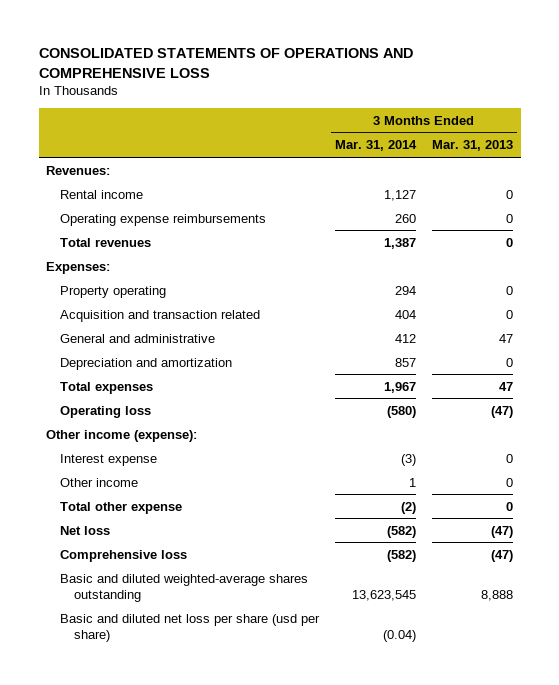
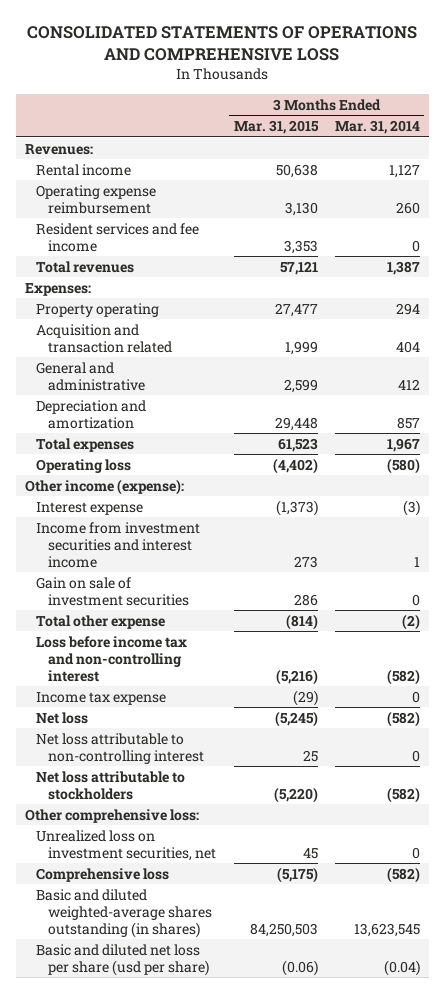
[431,140,513,152] Mar. 31, 2013 -> none
none -> [233,119,319,134] Mar. 31, 2015
[60,213,267,226] Operating expense reimbursements -> [36,184,157,214] Operating expense reimbursement
none -> [36,222,200,252] Resident services and fee income
[60,477,139,487] Other income -> [36,521,201,568] Income from investment securities and interest income
none -> [36,576,190,606] Gain on sale of investment securities
none -> [36,635,188,682] Loss before income tax and non-controlling interest
none -> [36,691,167,705] Income tax expense
none -> [36,732,205,764] Net loss attributable to non-controlling interest
none -> [36,770,186,800] Net loss attributable to stockholders
none -> [24,808,199,823] Other comprehensive loss:
none -> [36,829,217,861] Unrealized loss on investment securities, net
[60,573,309,602] Basic and diluted weighted-average shares outstanding -> [36,888,213,938] Basic and diluted weighted-average shares outstanding (in shares)

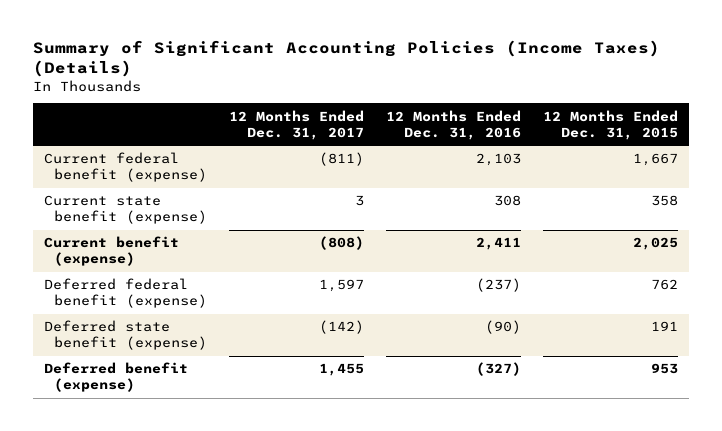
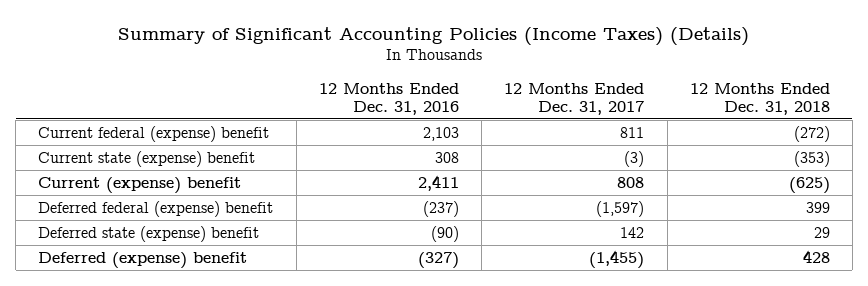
[543,109,679,140] 12 Months Ended Dec. 31, 2015 -> none
none -> [689,82,830,115] 12 Months Ended Dec. 31, 2018
[43,152,208,183] Current federal benefit (expense) -> [38,125,270,142] Current federal (expense) benefit
[319,152,365,167] (811) -> [620,126,645,138] 811
[43,195,208,225] Current state benefit (expense) -> [38,150,256,167] Current state (expense) benefit
[355,195,365,207] 3 -> [624,150,645,167] (3)
[43,236,179,267] Current benefit (expense) -> [38,176,242,194] Current (expense) benefit
[319,236,365,251] (808) -> [617,176,645,188] 808
[43,278,208,309] Deferred federal benefit (expense) -> [38,200,274,217] Deferred federal (expense) benefit
[319,279,365,293] 1,597 -> [596,200,645,217] (1,597)
[43,320,208,351] Deferred state benefit (expense) -> [38,225,260,242] Deferred state (expense) benefit
[319,320,365,335] (142) -> [620,226,645,238] 142
[43,362,188,393] Deferred benefit (expense) -> [38,251,248,269] Deferred (expense) benefit
[319,363,365,377] 1,455 -> [589,249,645,269] (1,455)

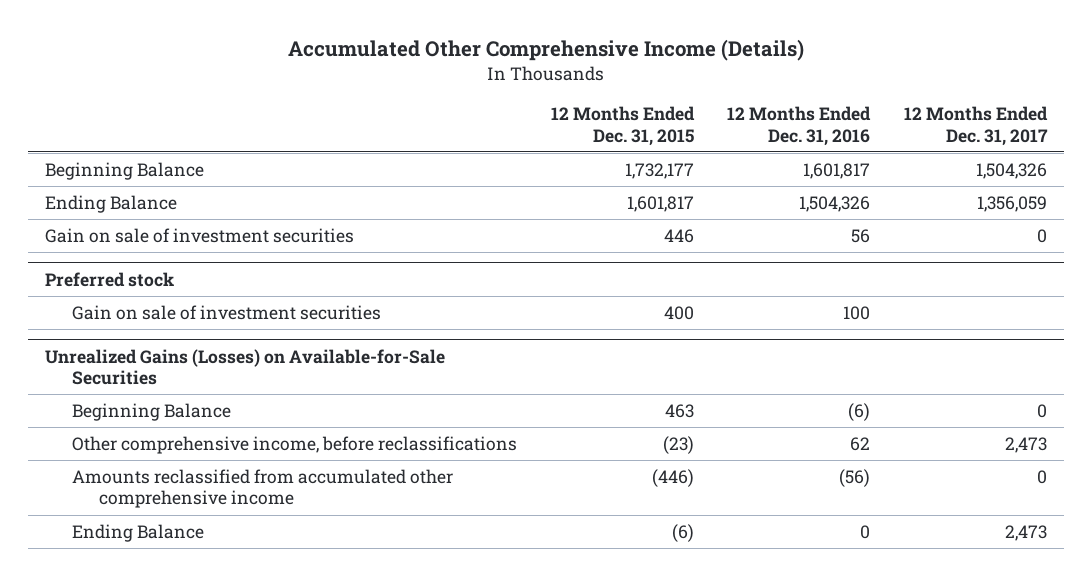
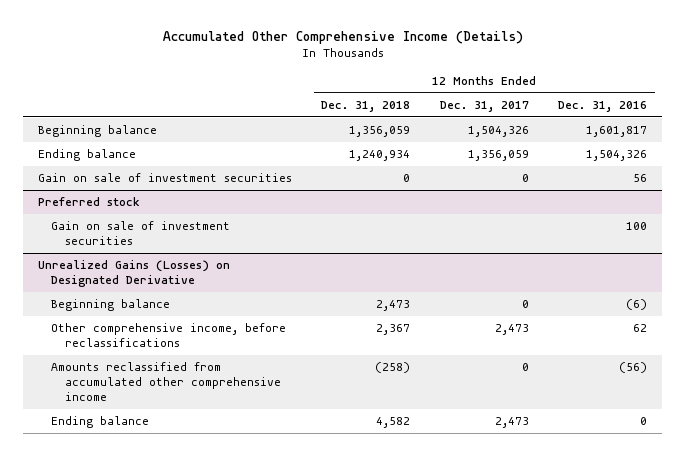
[550,106,695,146] 12 Months Ended Dec. 31, 2015 -> none
none -> [321,100,411,112] Dec. 31, 2018
[45,161,205,180] Beginning Balance -> [37,125,157,138] Beginning balance
[45,194,178,213] Ending Balance -> [37,149,136,162] Ending balance
[45,348,446,386] Unrealized Gains (Losses) on Available-for-Sale Securities -> [37,260,230,288] Unrealized Gains (Losses) on Designated Derivative
[72,402,232,421] Beginning Balance -> [51,299,171,312] Beginning balance
[72,523,205,542] Ending Balance -> [51,416,150,429] Ending balance

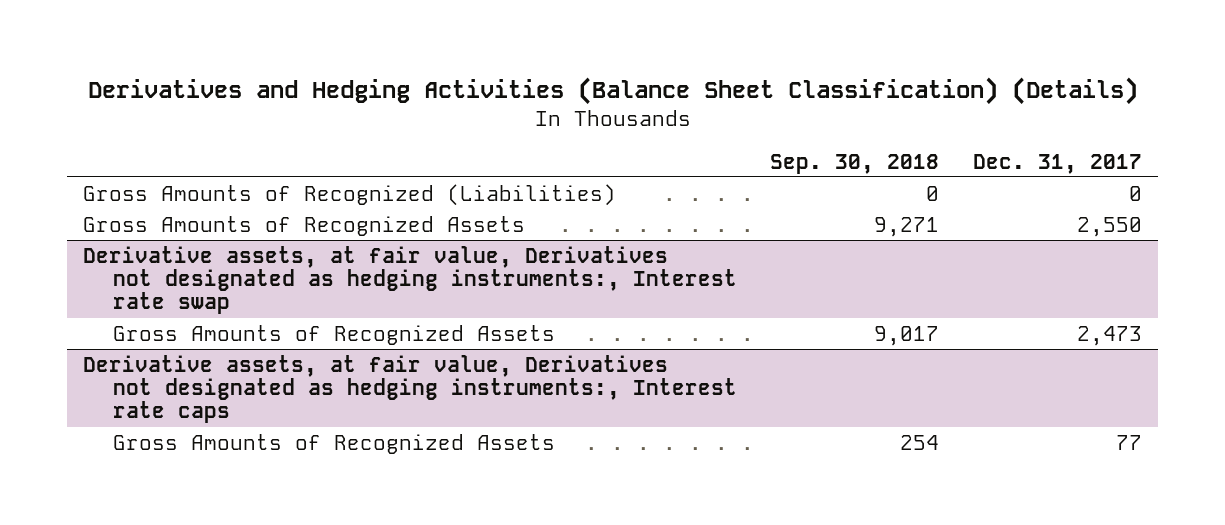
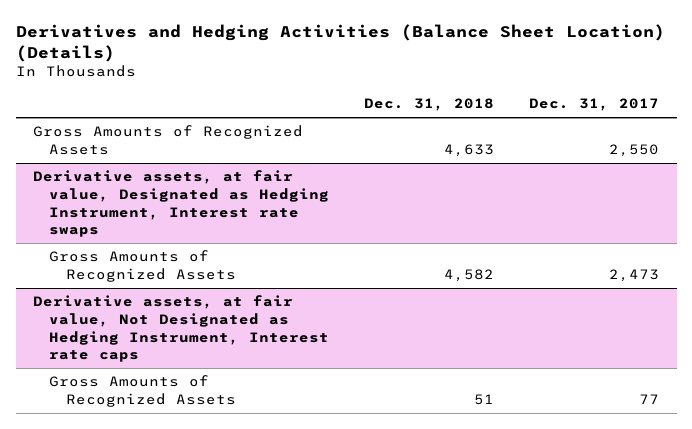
[87,77,1138,106] Derivatives and Hedging Activities (Balance Sheet Classification) (Details) -> [15,23,665,62] Derivatives and Hedging Activities (Balance Sheet Location) (Details)
[770,153,940,174] Sep. 30, 2018 -> none
none -> [364,98,495,112] Dec. 31, 2018
[83,183,617,206] Gross Amounts of Recognized (Liabilities) -> none
[83,245,737,315] Derivative assets, at fair value, Derivatives not designated as hedging instruments:, Interest rate swap -> [33,170,330,238] Derivative assets, at fair value, Designated as Hedging Instrument, Interest rate swaps
[83,354,737,424] Derivative assets, at fair value, Derivatives not designated as hedging instruments:, Interest rate caps -> [33,295,330,363] Derivative assets, at fair value, Not Designated as Hedging Instrument, Interest rate caps

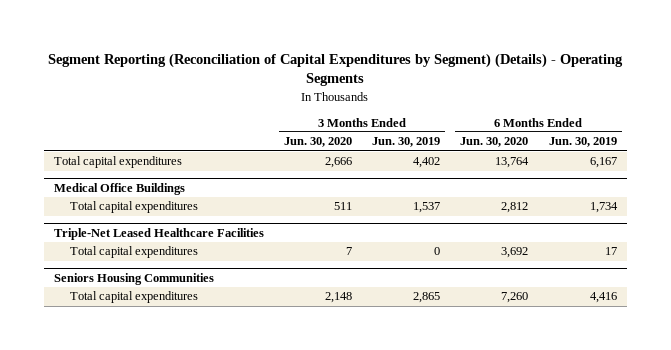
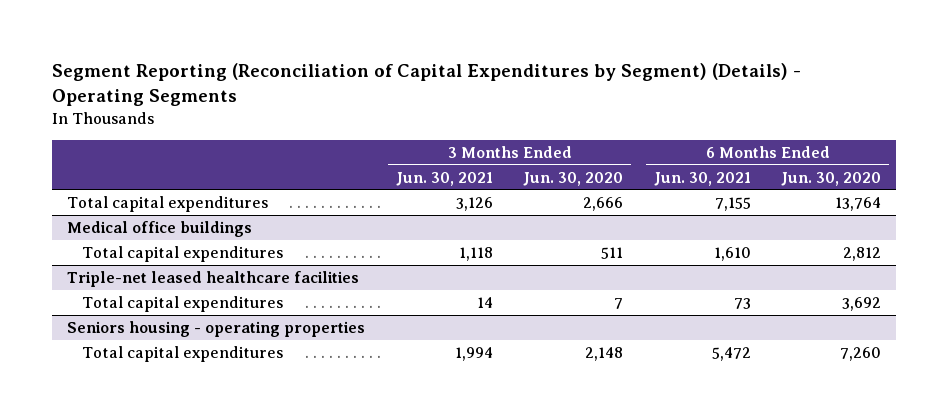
[372,137,441,148] Jun. 30, 2019 -> none
[548,137,617,148] Jun. 30, 2019 -> none
none -> [395,171,493,186] Jun. 30, 2021
none -> [653,171,751,186] Jun. 30, 2021
[54,182,186,195] Medical Office Buildings -> [67,220,253,237] Medical office buildings
[54,227,265,240] Triple-Net Leased Healthcare Facilities -> [67,270,360,287] Triple-net leased healthcare facilities
[54,272,215,285] Seniors Housing Communities -> [67,320,366,337] Seniors housing - operating properties

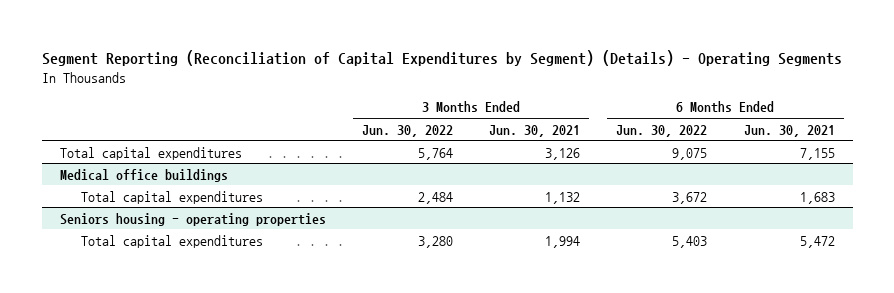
[523,171,624,186] Jun. 30, 2020 -> none
[781,171,882,186] Jun. 30, 2020 -> none
none -> [361,124,453,137] Jun. 30, 2022
none -> [616,124,708,137] Jun. 30, 2022
[67,270,360,287] Triple-net leased healthcare facilities -> none
[81,295,283,312] Total capital expenditures -> none
[458,246,493,261] 1,118 -> [545,191,581,204] 1,132
[713,246,751,261] 1,610 -> [799,191,835,204] 1,683

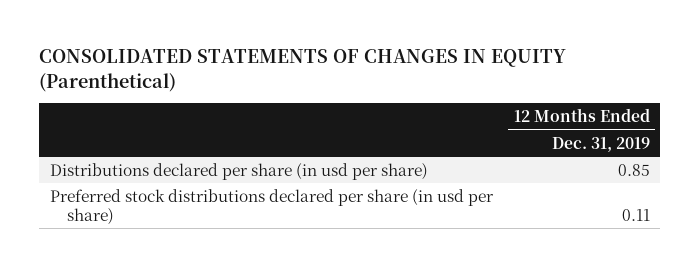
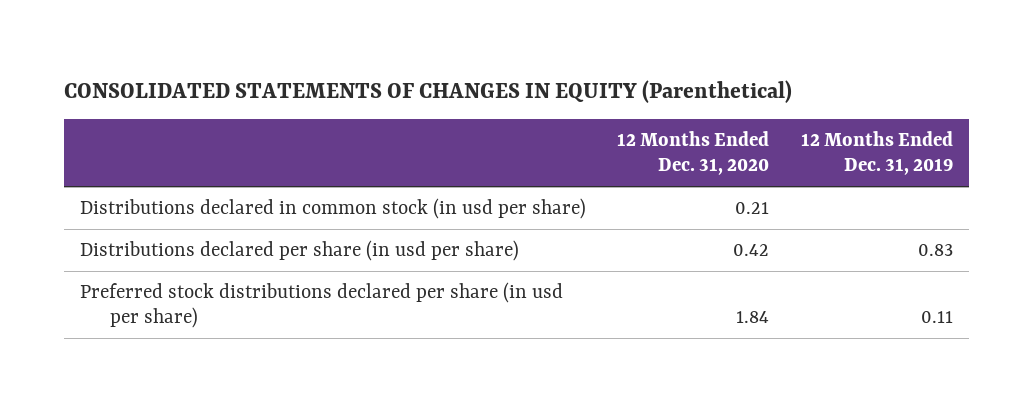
none -> [617,131,770,176] 12 Months Ended Dec. 31, 2020
none -> [79,198,586,220] Distributions declared in common stock (in usd per share)
[617,163,650,176] 0.85 -> [917,244,953,257] 0.83

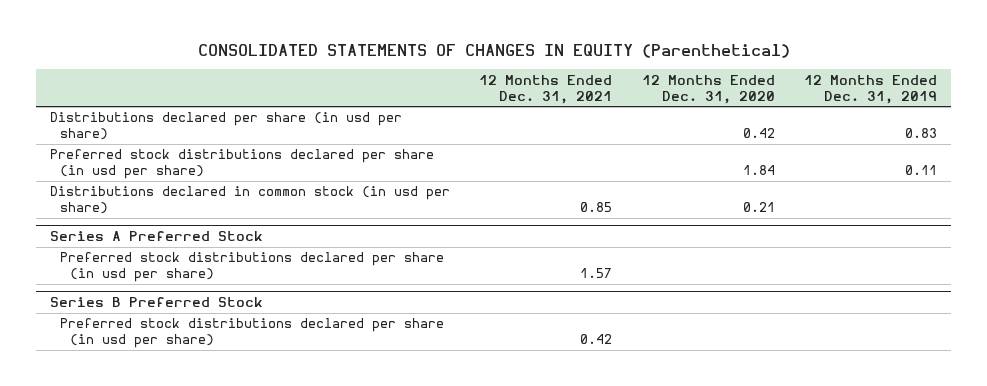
none -> [479,74,613,104] 12 Months Ended Dec. 31, 2021
[79,198,586,220] Distributions declared in common stock (in usd per share) -> [50,186,451,215] Distributions declared in common stock (in usd per share)
none -> [50,231,264,242] Series A Preferred Stock
none -> [60,252,445,283] Preferred stock distributions declared per share (in usd per share)
none -> [50,297,264,308] Series B Preferred Stock
none -> [60,318,445,349] Preferred stock distributions declared per share (in usd per share)

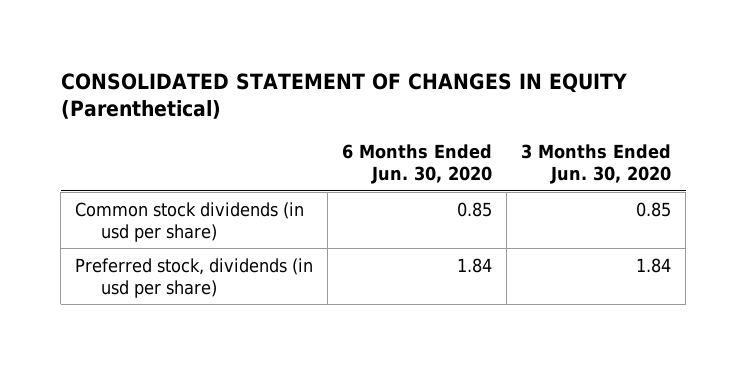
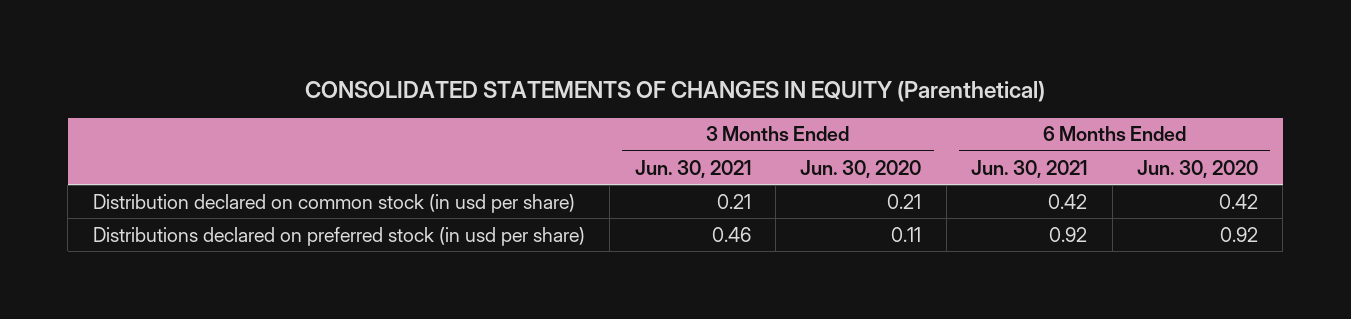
[60,72,627,120] CONSOLIDATED STATEMENT OF CHANGES IN EQUITY (Parenthetical) -> [305,81,1046,103] CONSOLIDATED STATEMENTS OF CHANGES IN EQUITY (Parenthetical)
none -> [634,159,751,178] Jun. 30, 2021
none -> [971,159,1088,178] Jun. 30, 2021
[75,201,305,242] Common stock dividends (in usd per share) -> [92,193,575,213] Distribution declared on common stock (in usd per share)
[457,201,493,217] 0.85 -> [1218,193,1258,209] 0.42
[636,201,672,217] 0.85 -> [887,193,922,209] 0.21
[75,257,314,298] Preferred stock, dividends (in usd per share) -> [92,226,585,246] Distributions declared on preferred stock (in usd per share)
[457,257,493,273] 1.84 -> [1219,226,1258,242] 0.92
[636,257,672,273] 1.84 -> [891,226,922,242] 0.11

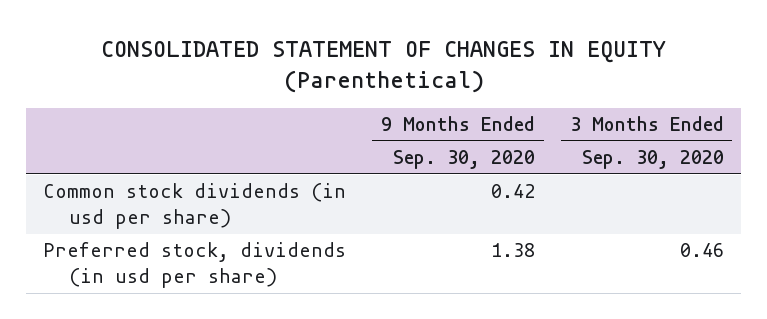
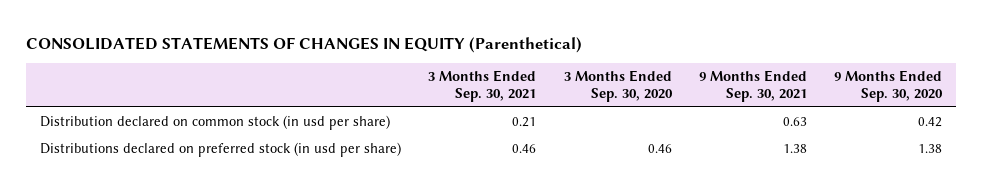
[100,41,666,94] CONSOLIDATED STATEMENT OF CHANGES IN EQUITY (Parenthetical) -> [26,36,583,53] CONSOLIDATED STATEMENTS OF CHANGES IN EQUITY (Parenthetical)
none -> [428,69,537,103] 3 Months Ended Sep. 30, 2021
none -> [699,69,808,103] 9 Months Ended Sep. 30, 2021
[43,183,347,230] Common stock dividends (in usd per share) -> [40,115,391,131] Distribution declared on common stock (in usd per share)
[43,242,347,289] Preferred stock, dividends (in usd per share) -> [40,142,402,158] Distributions declared on preferred stock (in usd per share)

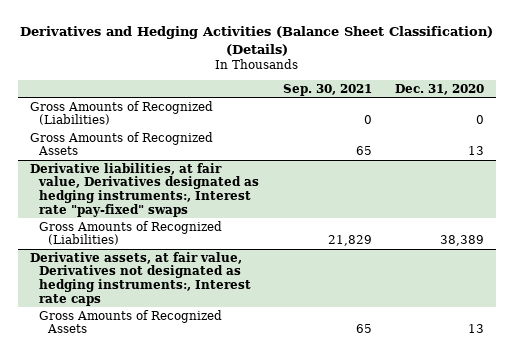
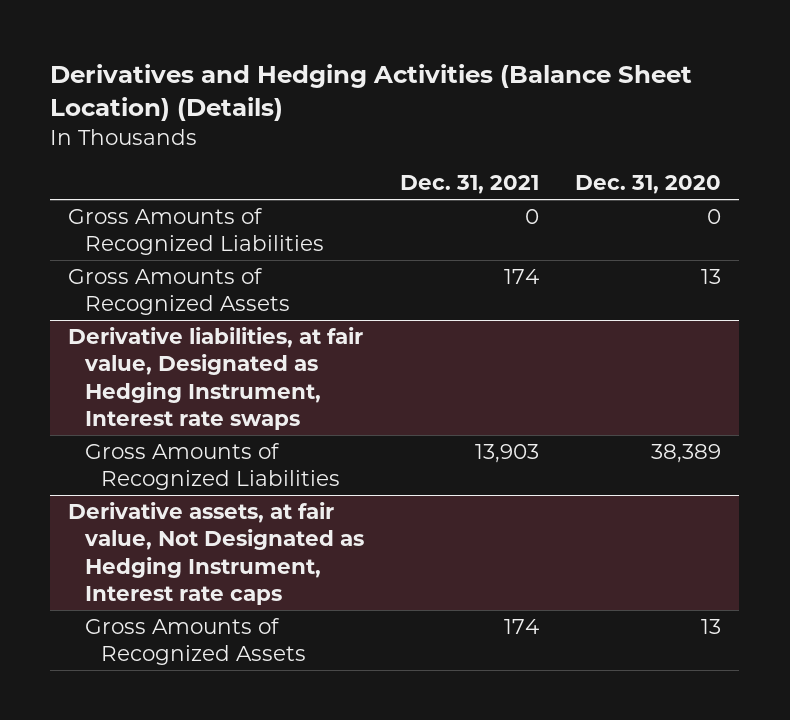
[20,25,494,56] Derivatives and Hedging Activities (Balance Sheet Classification) (Details) -> [50,64,693,122] Derivatives and Hedging Activities (Balance Sheet Location) (Details)
[282,83,372,96] Sep. 30, 2021 -> none
none -> [400,175,540,195] Dec. 31, 2021
[30,100,214,126] Gross Amounts of Recognized (Liabilities) -> [68,207,324,256] Gross Amounts of Recognized Liabilities
[30,162,259,217] Derivative liabilities, at fair value, Derivatives designated as hedging instruments:, Interest rate "pay-fixed" swaps -> [68,326,364,431] Derivative liabilities, at fair value, Designated as Hedging Instrument, Interest rate swaps
[38,220,222,246] Gross Amounts of Recognized (Liabilities) -> [84,442,341,491] Gross Amounts of Recognized Liabilities
[30,251,251,306] Derivative assets, at fair value, Derivatives not designated as hedging instruments:, Interest rate caps -> [68,501,364,606] Derivative assets, at fair value, Not Designated as Hedging Instrument, Interest rate caps

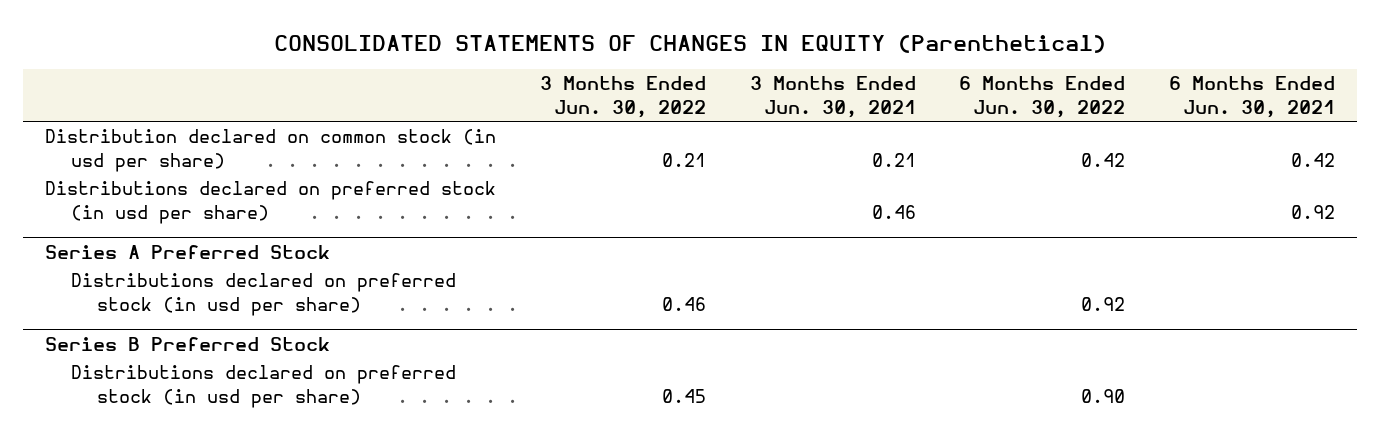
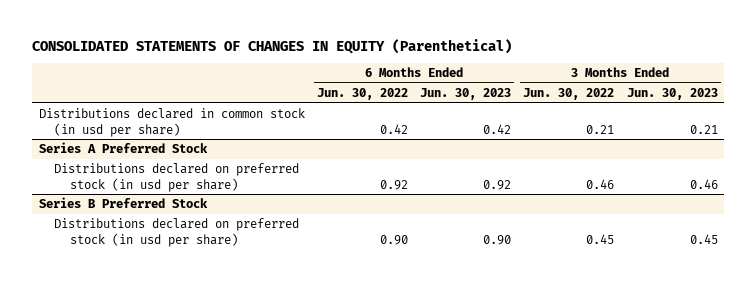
[749,76,916,118] 3 Months Ended Jun. 30, 2021 -> none
[1169,76,1336,118] 6 Months Ended Jun. 30, 2021 -> none
none -> [420,88,512,101] Jun. 30, 2023
none -> [626,88,718,101] Jun. 30, 2023
[44,181,496,224] Distributions declared on preferred stock (in usd per share) -> none
[44,129,496,172] Distribution declared on common stock (in usd per share) -> [38,108,305,137] Distributions declared in common stock (in usd per share)

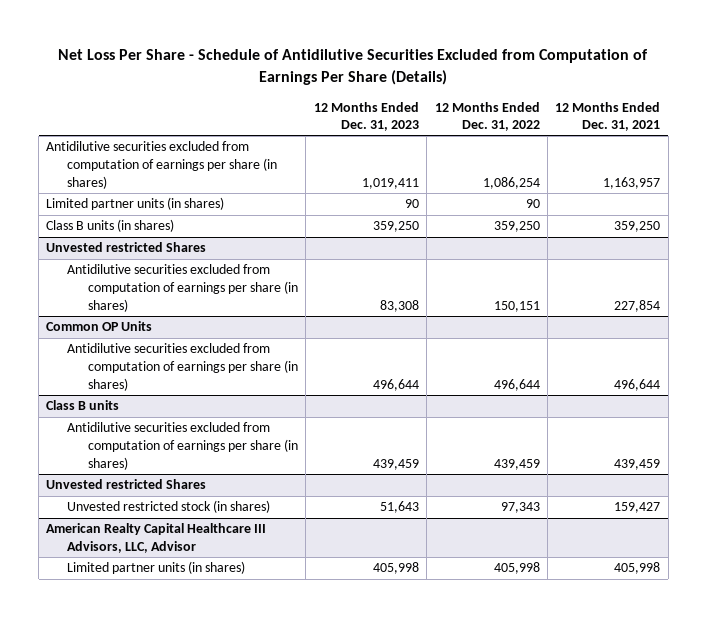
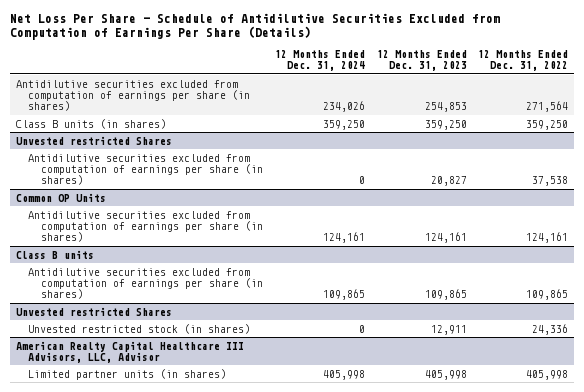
[555,101,661,132] 12 Months Ended Dec. 31, 2021 -> none
none -> [275,50,366,72] 12 Months Ended Dec. 31, 2024
[46,197,225,211] Limited partner units (in shares) -> none
[361,177,419,189] 1,019,411 -> [424,102,467,113] 254,853
[482,176,540,189] 1,086,254 -> [526,101,569,113] 271,564
[379,299,419,312] 83,308 -> [430,176,467,187] 20,827
[493,300,540,312] 150,151 -> [532,176,569,187] 37,538
[372,378,419,391] 496,644 -> [424,232,467,244] 124,161
[493,378,540,391] 496,644 -> [526,232,569,244] 124,161
[372,458,419,470] 439,459 -> [424,289,467,301] 109,865
[493,458,540,470] 439,459 -> [526,289,569,301] 109,865
[379,501,419,514] 51,643 -> [430,324,467,335] 12,911
[500,502,540,514] 97,343 -> [532,323,569,335] 24,336

